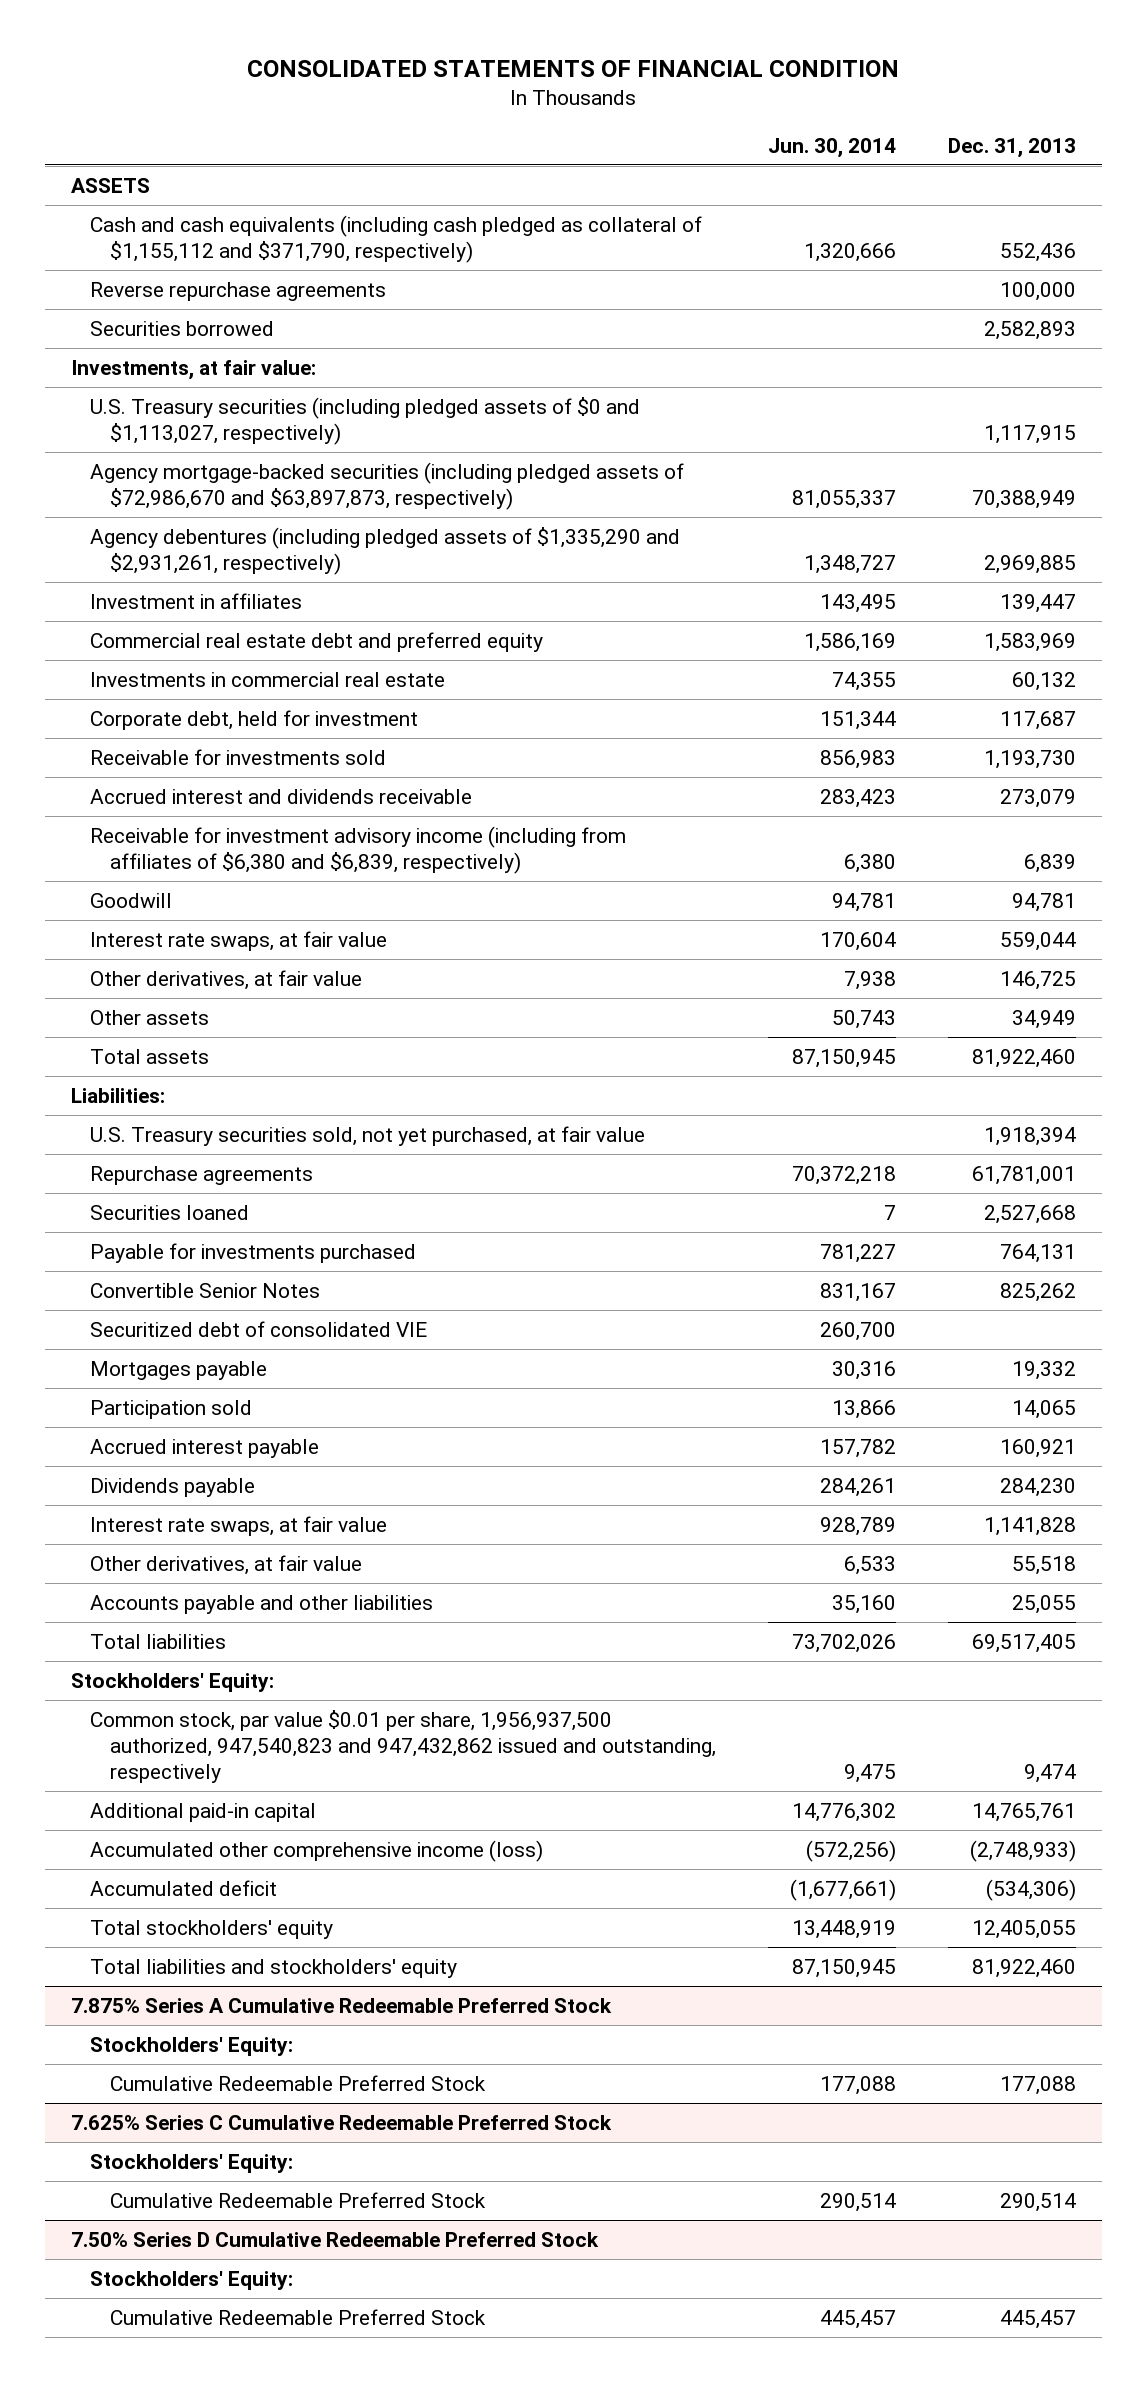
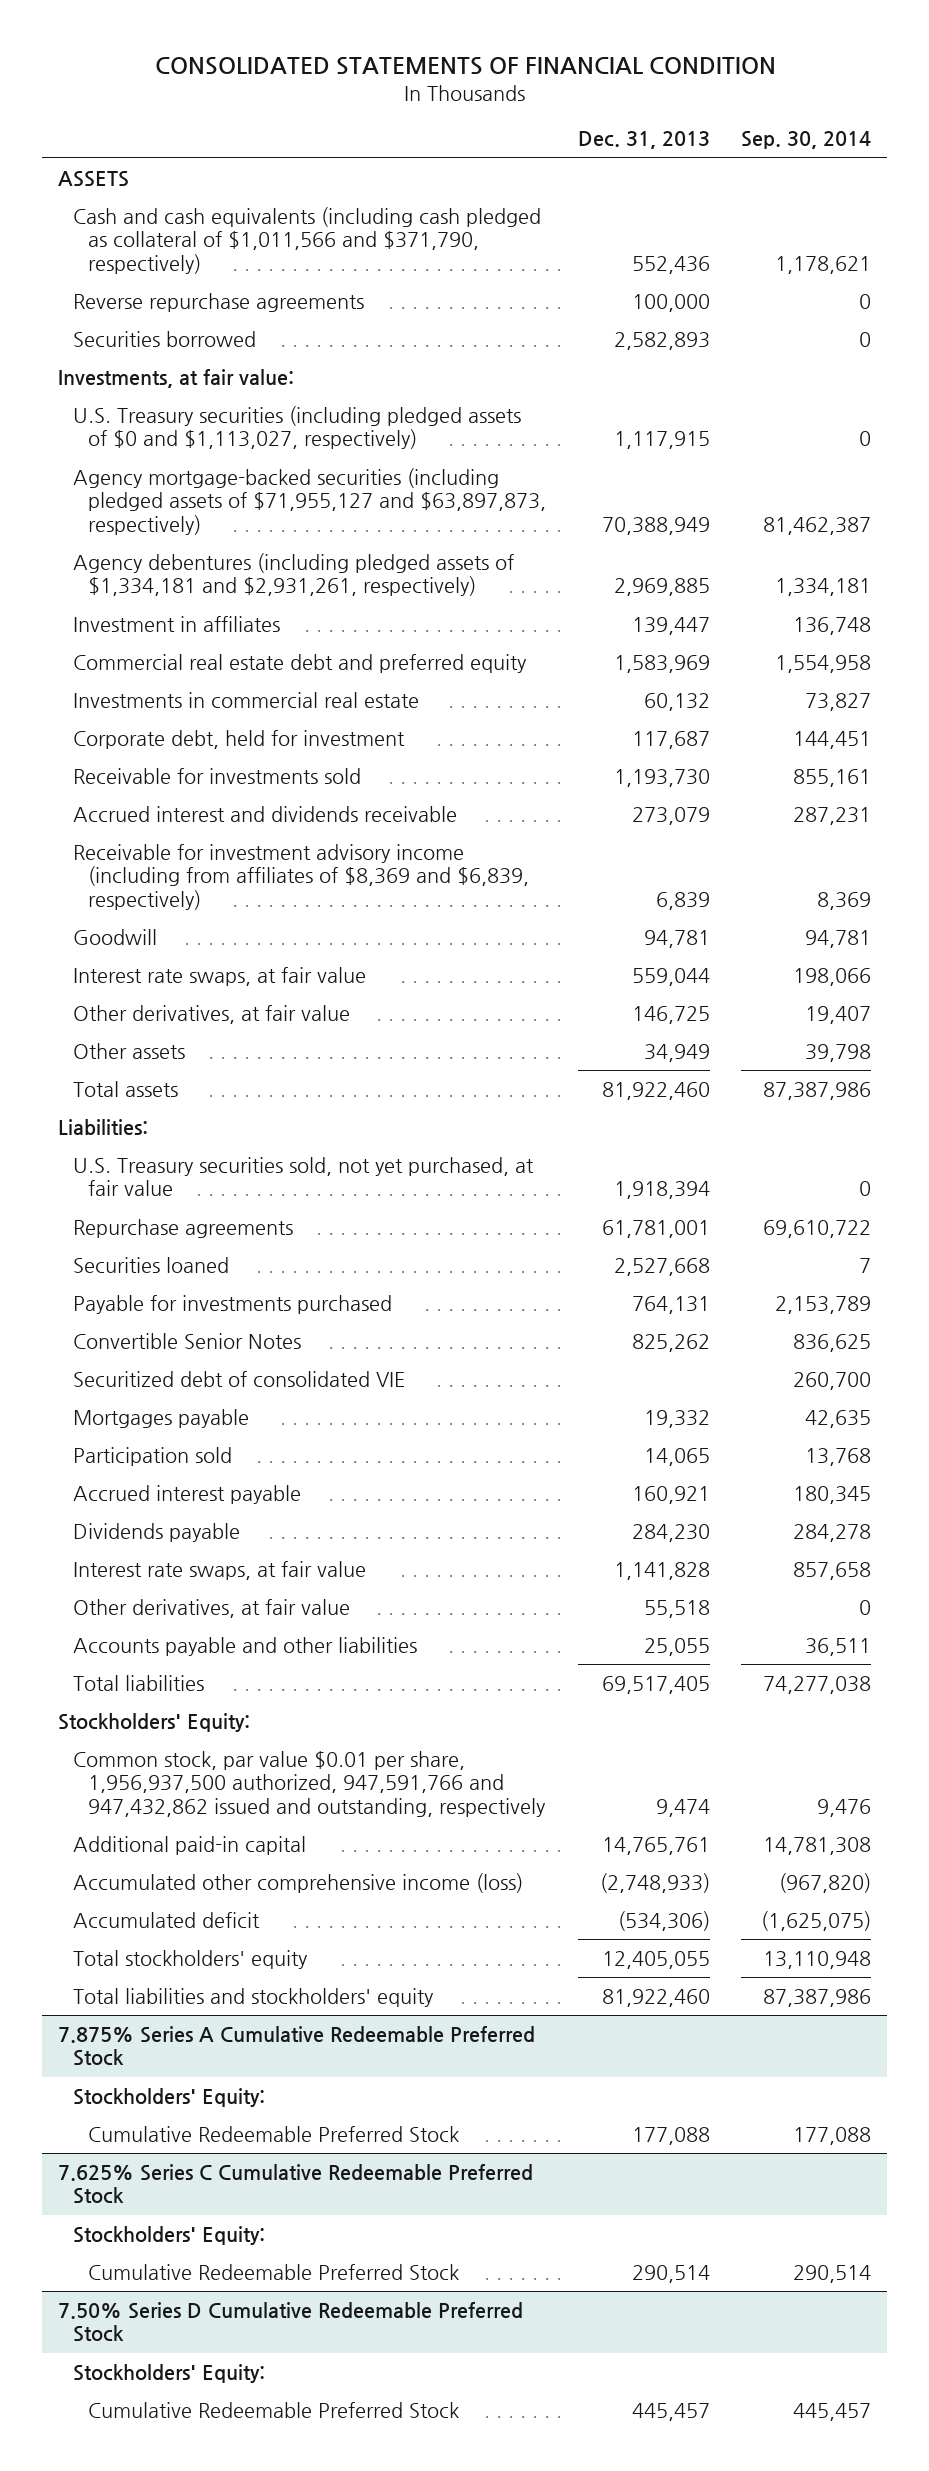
[767,137,896,158] Jun. 30, 2014 -> none
none -> [741,131,872,150] Sep. 30, 2014
[90,214,703,263] Cash and cash equivalents (including cash pledged as collateral of $1,155,112 and $371,790, respectively) -> [72,207,541,274] Cash and cash equivalents (including cash pledged as collateral of $1,011,566 and $371,790, respectively)
[90,461,685,510] Agency mortgage-backed securities (including pledged assets of $72,986,670 and $63,897,873, respectively) -> [72,468,546,535] Agency mortgage-backed securities (including pledged assets of $71,955,127 and $63,897,873, respectively)
[90,526,681,575] Agency debentures (including pledged assets of $1,335,290 and $2,931,261, respectively) -> [72,553,514,597] Agency debentures (including pledged assets of $1,334,181 and $2,931,261, respectively)
[90,825,627,874] Receivable for investment advisory income (including from affiliates of $6,380 and $6,839, respectively) -> [72,844,529,910] Receivable for investment advisory income (including from affiliates of $8,369 and $6,839, respectively)
[90,1709,716,1783] Common stock, par value $0.01 per share, 1,956,937,500 authorized, 947,540,823 and 947,432,862 issued and outstanding, respectively -> [72,1751,546,1817] Common stock, par value $0.01 per share, 1,956,937,500 authorized, 947,591,766 and 947,432,862 issued and outstanding, respectively

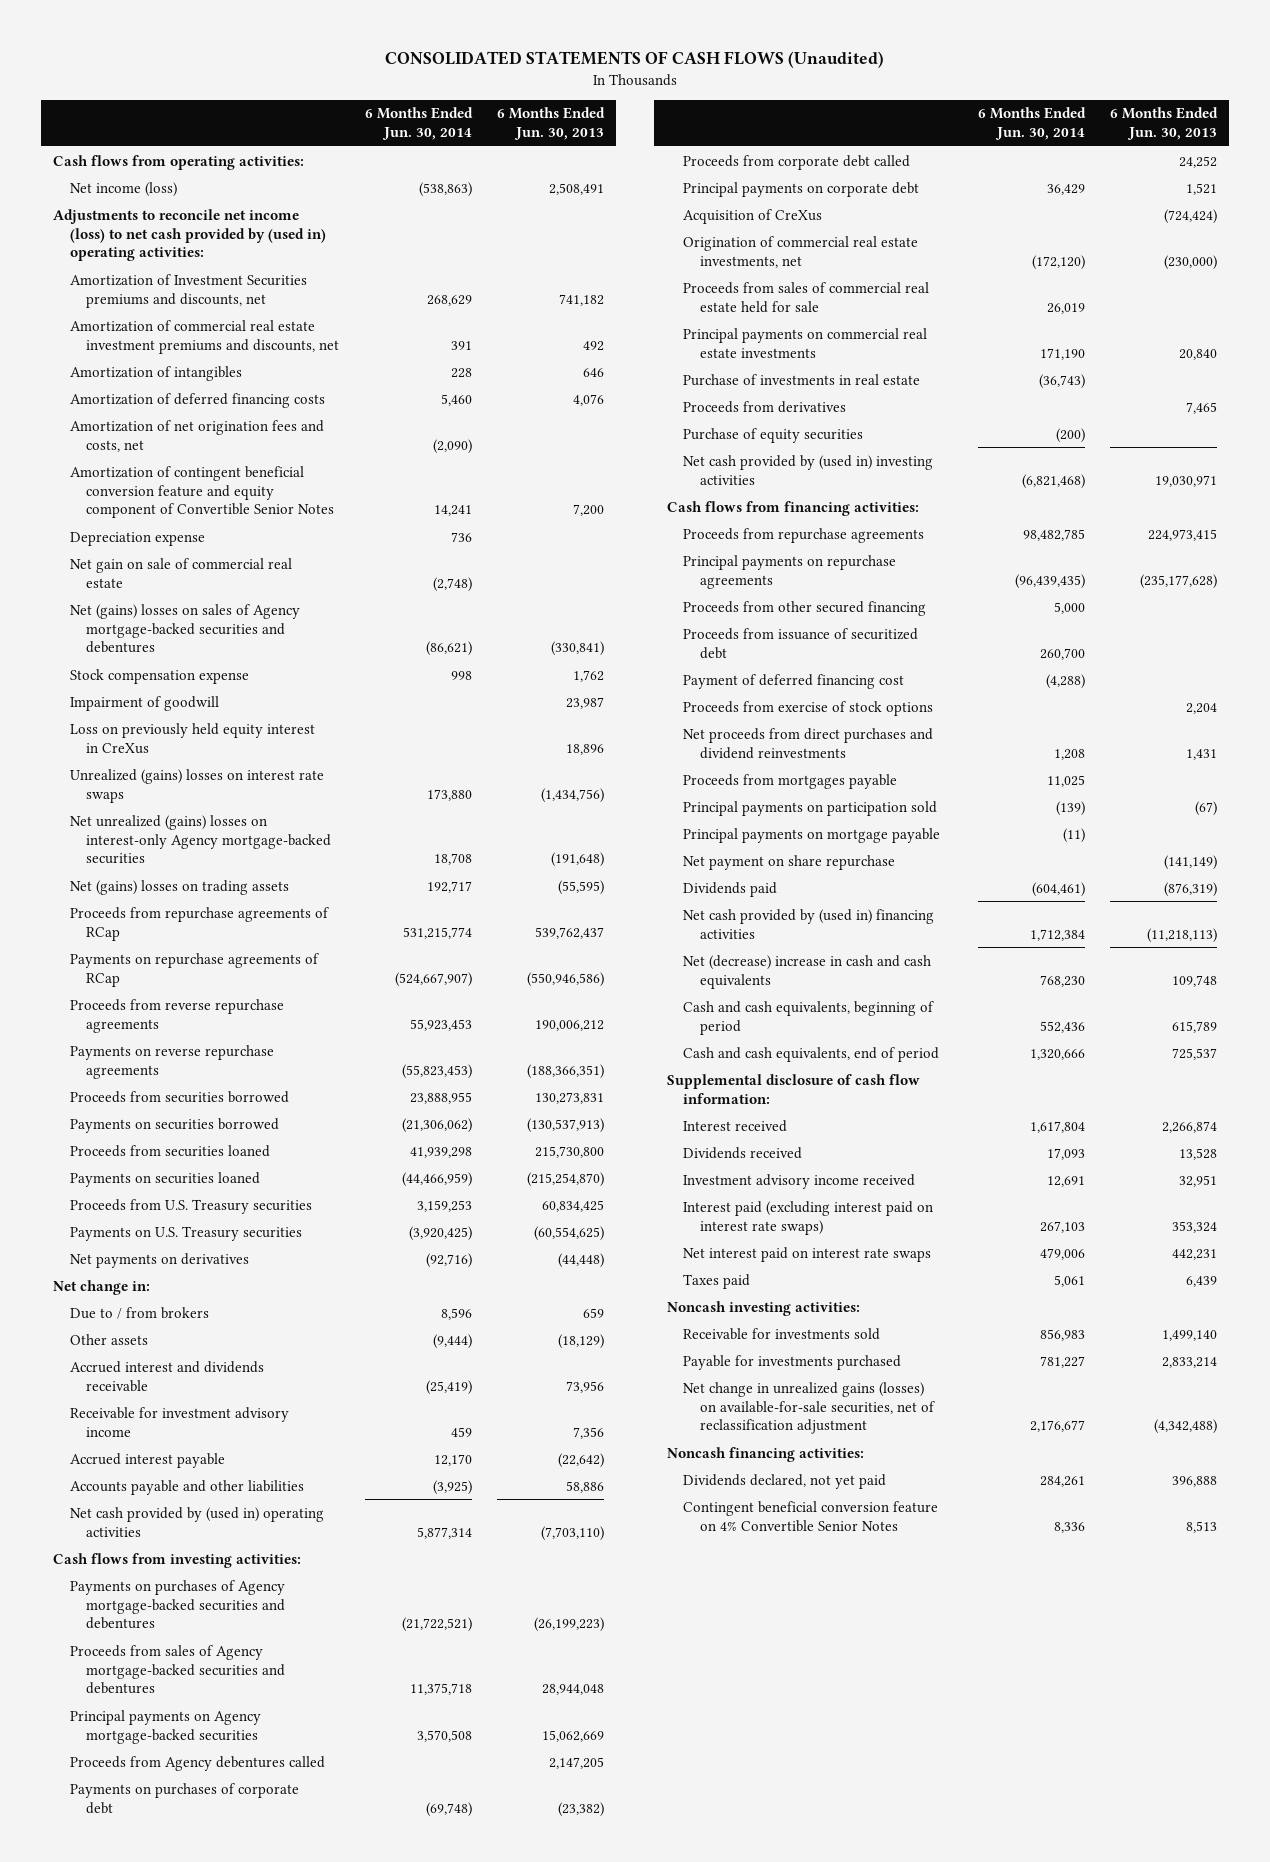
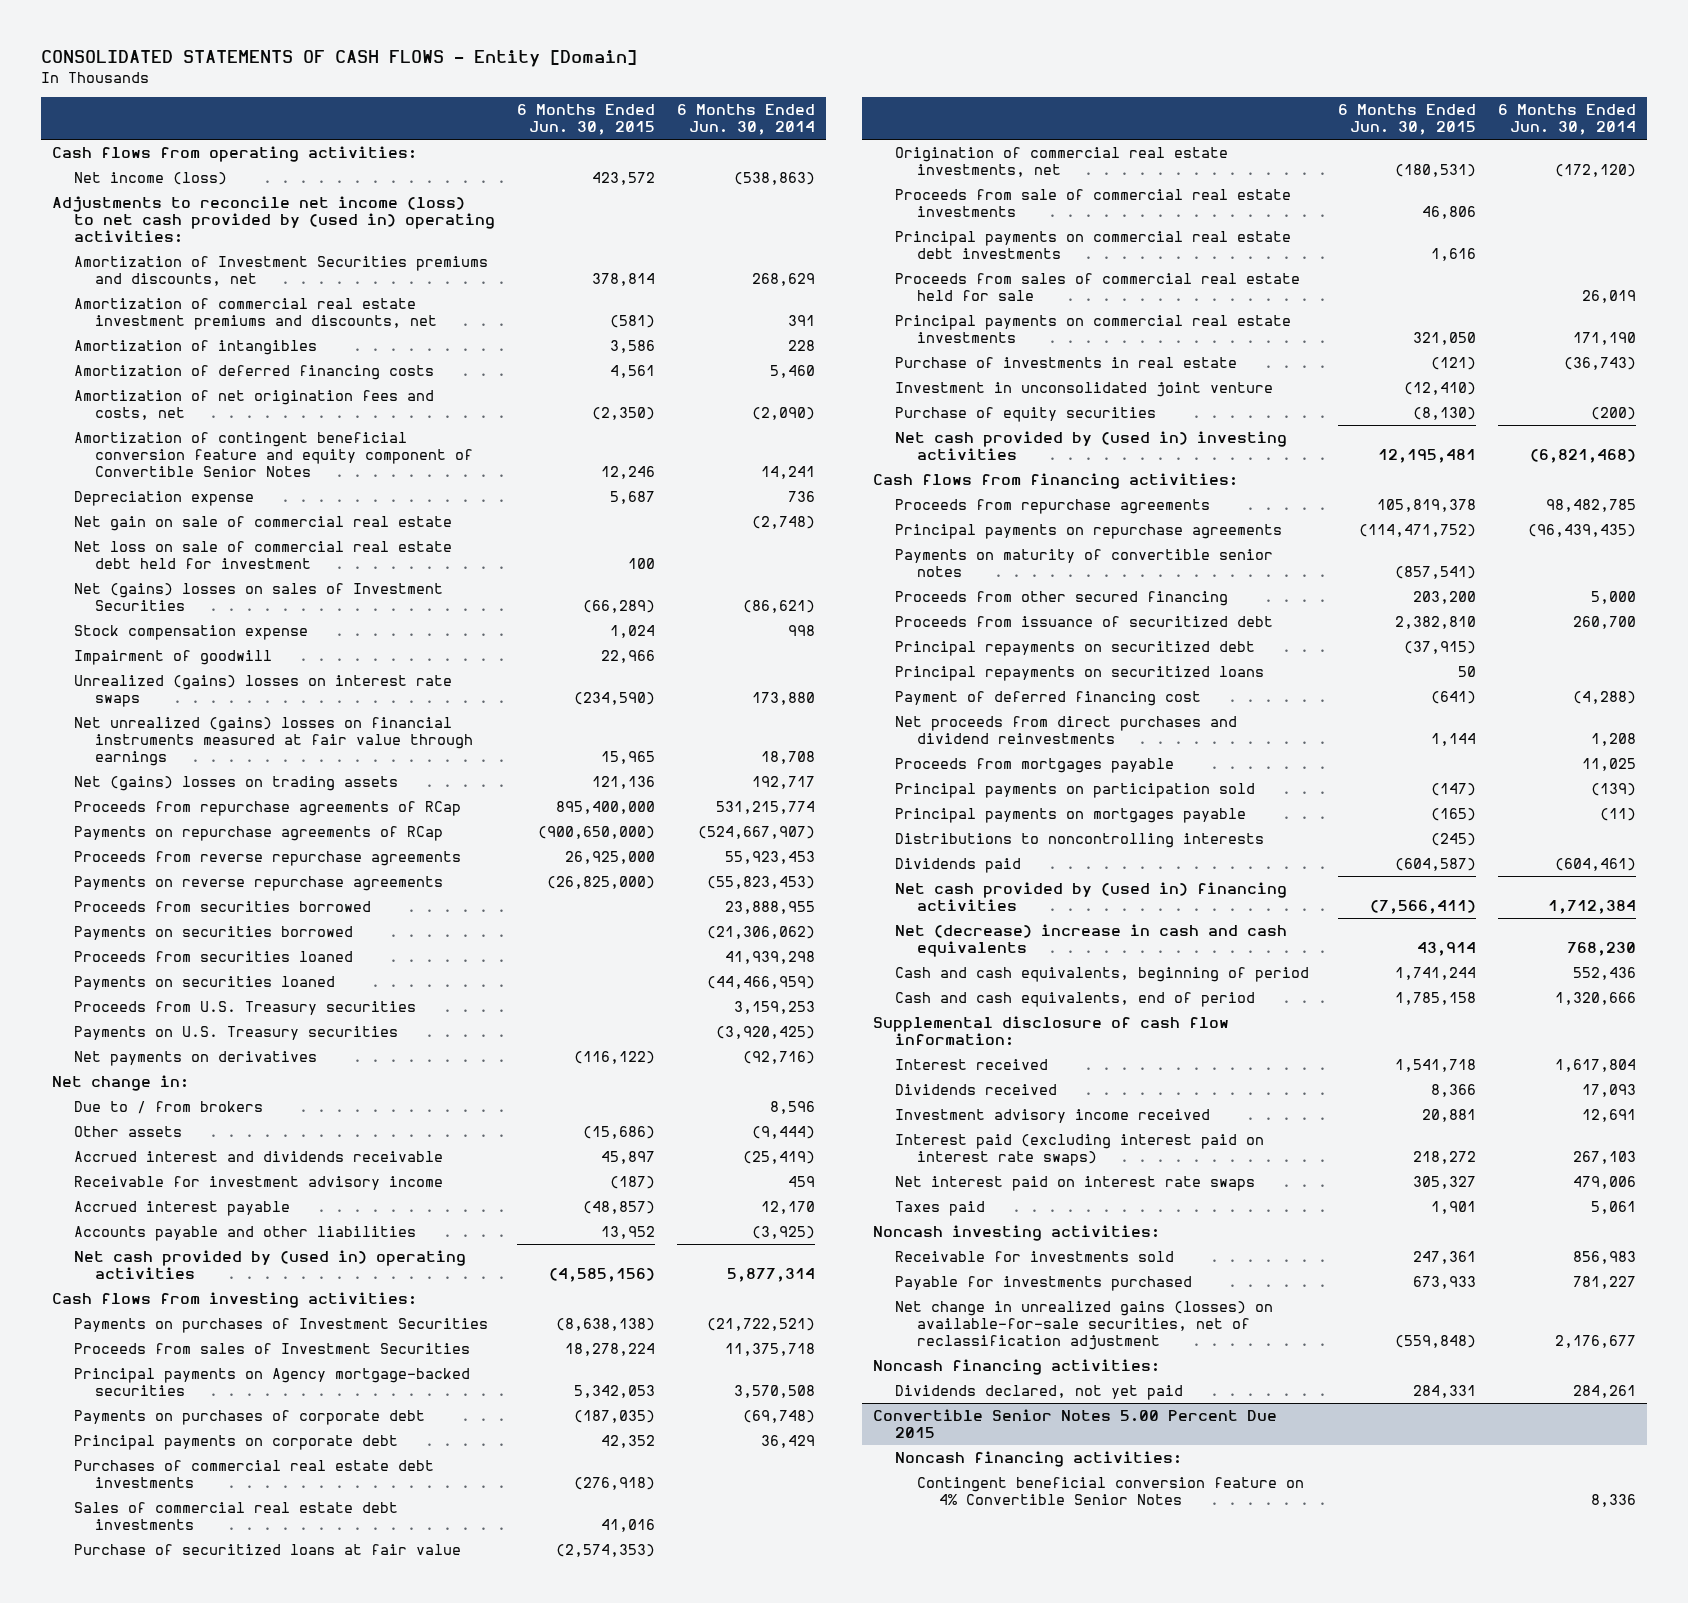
[385,51,885,69] CONSOLIDATED STATEMENTS OF CASH FLOWS (Unaudited) -> [40,50,637,68] CONSOLIDATED STATEMENTS OF CASH FLOWS - Entity [Domain]
[496,107,605,141] 6 Months Ended Jun. 30, 2013 -> none
none -> [516,104,655,136] 6 Months Ended Jun. 30, 2015
none -> [73,540,452,569] Net loss on sale of commercial real estate debt held for investment
[69,603,300,654] Net (gains) losses on sales of Agency mortgage-backed securities and debentures -> [73,582,443,611] Net (gains) losses on sales of Investment Securities
[69,722,315,754] Loss on previously held equity interest in CreXus -> none
[69,814,332,865] Net unrealized (gains) losses on interest-only Agency mortgage-backed securities -> [73,716,474,766] Net unrealized (gains) losses on financial instruments measured at fair value through earnings
[69,1579,286,1630] Payments on purchases of Agency mortgage-backed securities and debentures -> [73,1317,488,1333] Payments on purchases of Investment Securities
[69,1644,286,1695] Proceeds from sales of Agency mortgage-backed securities and debentures -> [73,1342,470,1354] Proceeds from sales of Investment Securities
[69,1755,325,1771] Proceeds from Agency debentures called -> none
[683,154,911,170] Proceeds from corporate debt called -> none
[683,208,823,224] Acquisition of CreXus -> none
none -> [73,1459,434,1488] Purchases of commercial real estate debt investments
none -> [73,1501,398,1530] Sales of commercial real estate debt investments
none -> [73,1543,461,1555] Purchase of securitized loans at fair value
none -> [894,188,1291,217] Proceeds from sale of commercial real estate investments
none -> [894,230,1291,259] Principal payments on commercial real estate debt investments
[683,400,847,413] Proceeds from derivatives -> none
none -> [894,381,1273,397] Investment in unconsolidated joint venture
none -> [894,548,1273,577] Payments on maturity of convertible senior notes
none -> [894,640,1255,656] Principal repayments on securitized debt
none -> [894,665,1264,681] Principal repayments on securitized loans
[683,700,934,716] Proceeds from exercise of stock options -> none
[683,854,896,870] Net payment on share repurchase -> none
[683,827,941,843] Principal payments on mortgage payable -> [894,807,1246,823] Principal payments on mortgages payable
none -> [894,832,1264,848] Distributions to noncontrolling interests
none -> [872,1408,1277,1438] Convertible Senior Notes 5.00 Percent Due 2015
none -> [894,1450,1182,1467] Noncash financing activities:

